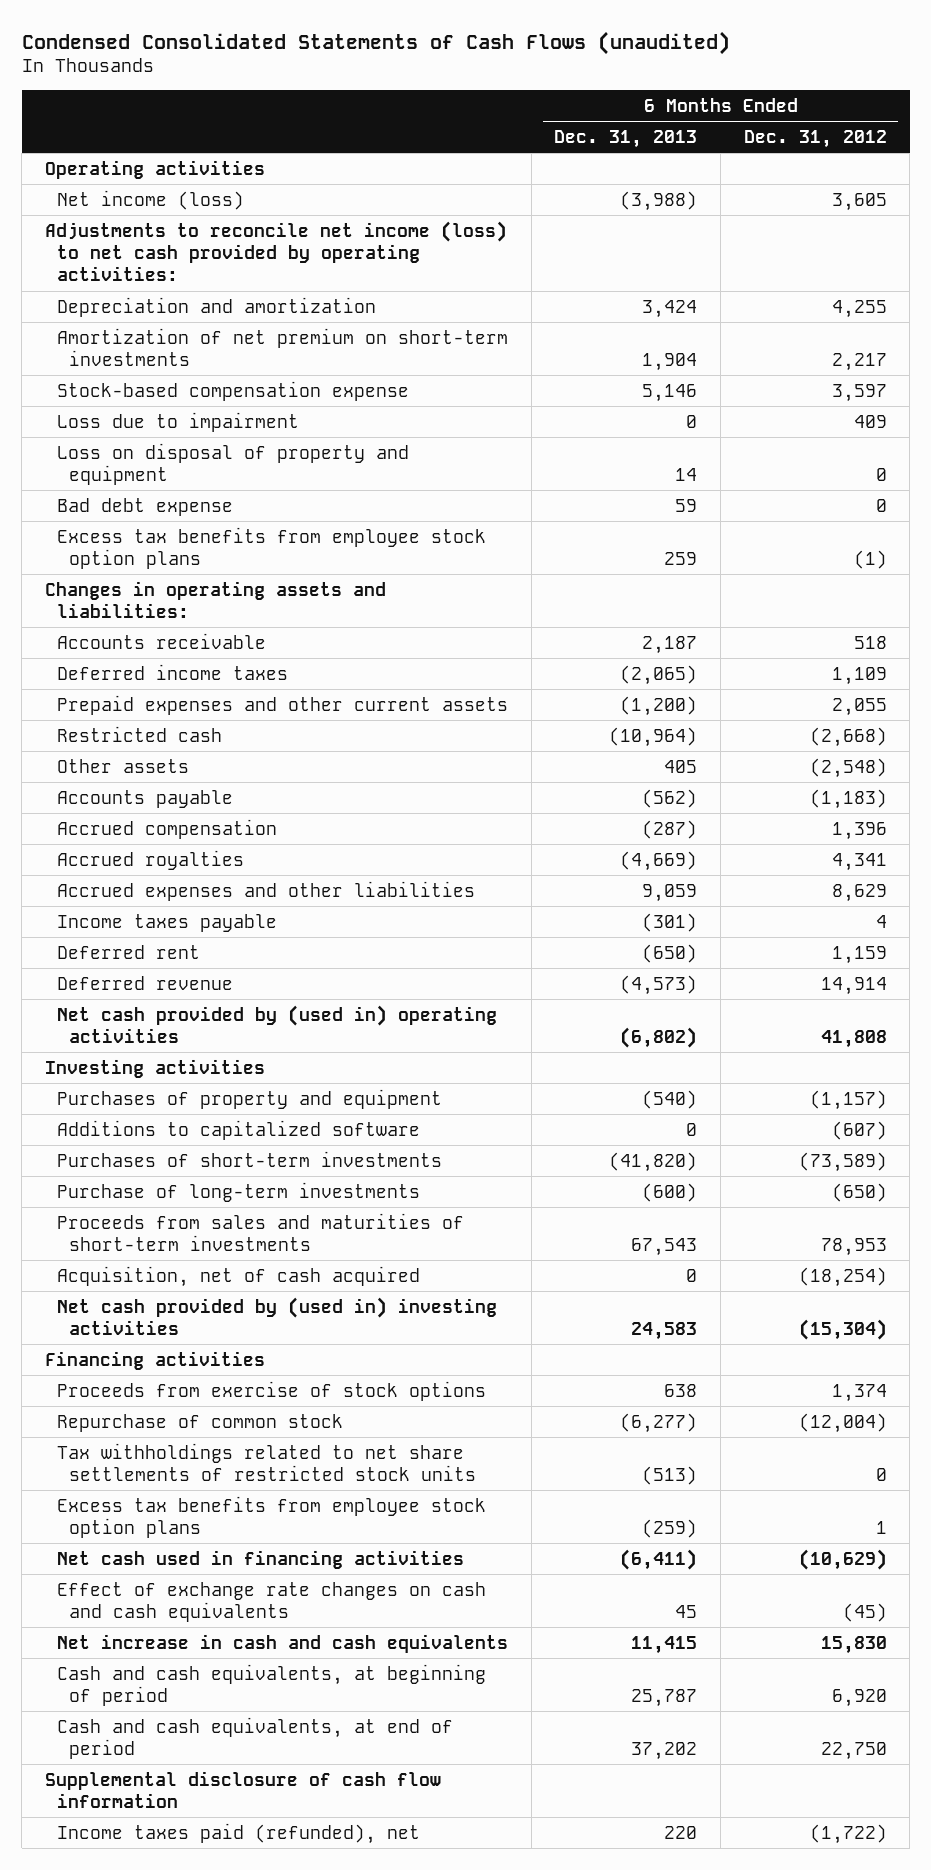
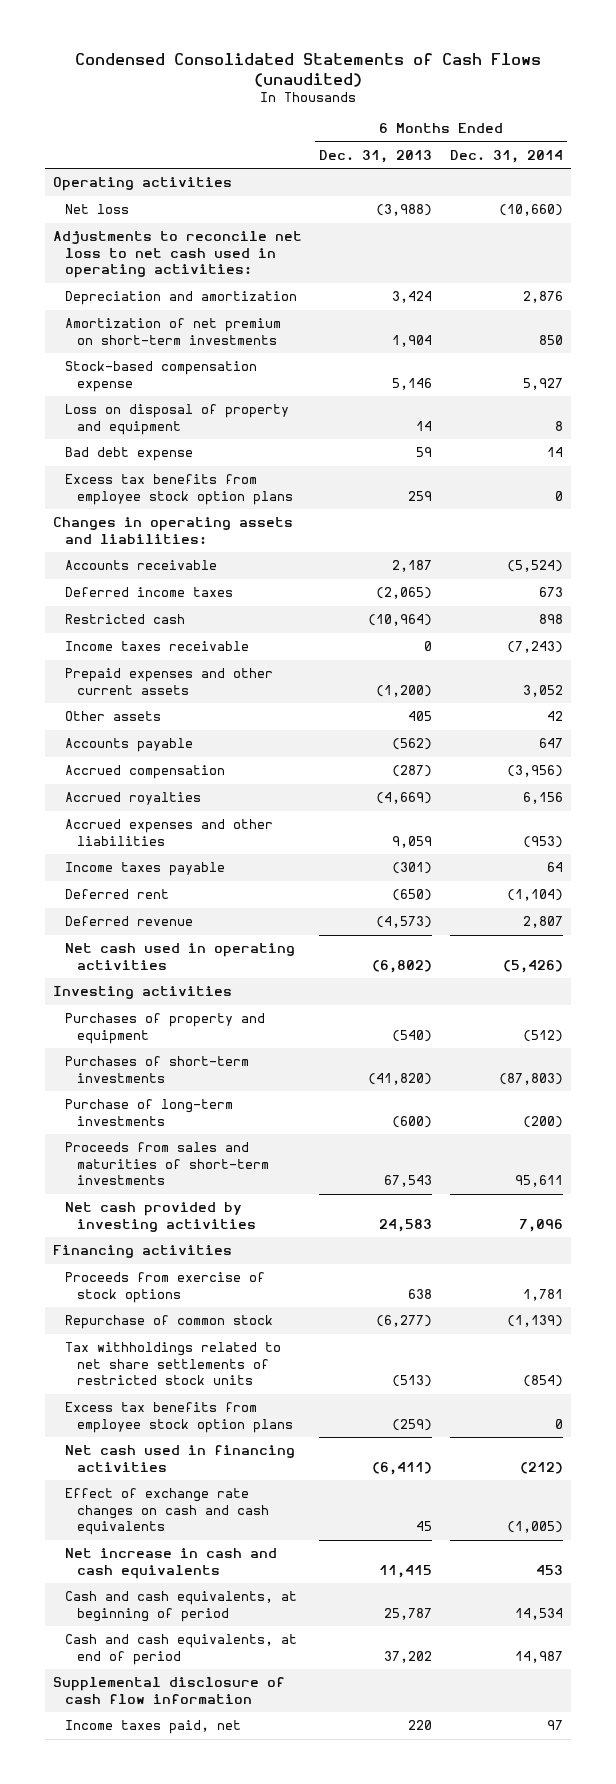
[743,129,887,148] Dec. 31, 2012 -> none
none -> [449,149,563,163] Dec. 31, 2014
[57,189,245,210] Net income (loss) -> [65,204,130,215] Net loss
[44,220,507,282] Adjustments to reconcile net income (loss) to net cash provided by operating activities: -> [53,231,303,279] Adjustments to reconcile net loss to net cash used in operating activities:
[57,411,300,432] Loss due to impairment -> none
none -> [65,641,250,652] Income taxes receivable
[57,694,509,715] Prepaid expenses and other current assets -> [65,668,274,695] Prepaid expenses and other current assets
[57,1004,498,1043] Net cash provided by (used in) operating activities -> [65,943,296,970] Net cash used in operating activities
[57,1119,421,1140] Additions to capitalized software -> none
[57,1265,421,1287] Acquisition, net of cash acquired -> none
[57,1296,498,1335] Net cash provided by (used in) investing activities -> [65,1202,257,1232] Net cash provided by investing activities
[57,1822,421,1844] Income taxes paid (refunded), net -> [65,1720,242,1735] Income taxes paid, net

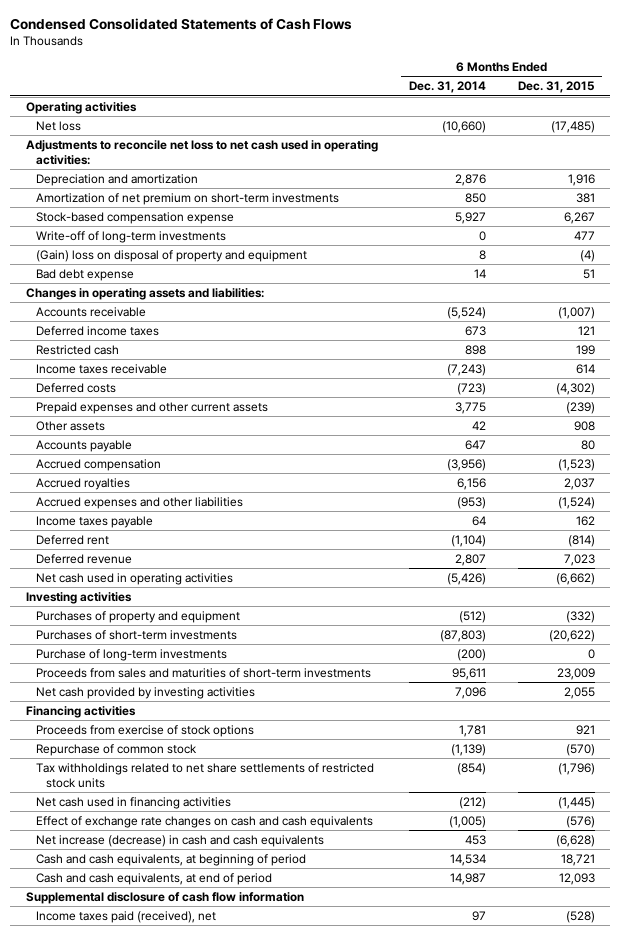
[74,52,541,87] Condensed Consolidated Statements of Cash Flows (unaudited) -> [10,17,353,30] Condensed Consolidated Statements of Cash Flows
[319,149,433,163] Dec. 31, 2013 -> none
none -> [517,81,595,94] Dec. 31, 2015
none -> [35,230,226,243] Write-off of long-term investments
[65,404,290,435] Loss on disposal of property and equipment -> [35,249,307,262] (Gain) loss on disposal of property and equipment
[65,474,294,505] Excess tax benefits from employee stock option plans -> none
none -> [35,382,116,393] Deferred costs
[522,684,563,697] 3,052 -> [455,401,487,414] 3,775
[65,1402,294,1433] Excess tax benefits from employee stock option plans -> none
[65,1548,278,1579] Net increase in cash and cash equivalents -> [35,834,324,847] Net increase (decrease) in cash and cash equivalents
[65,1720,242,1735] Income taxes paid, net -> [35,910,216,923] Income taxes paid (received), net

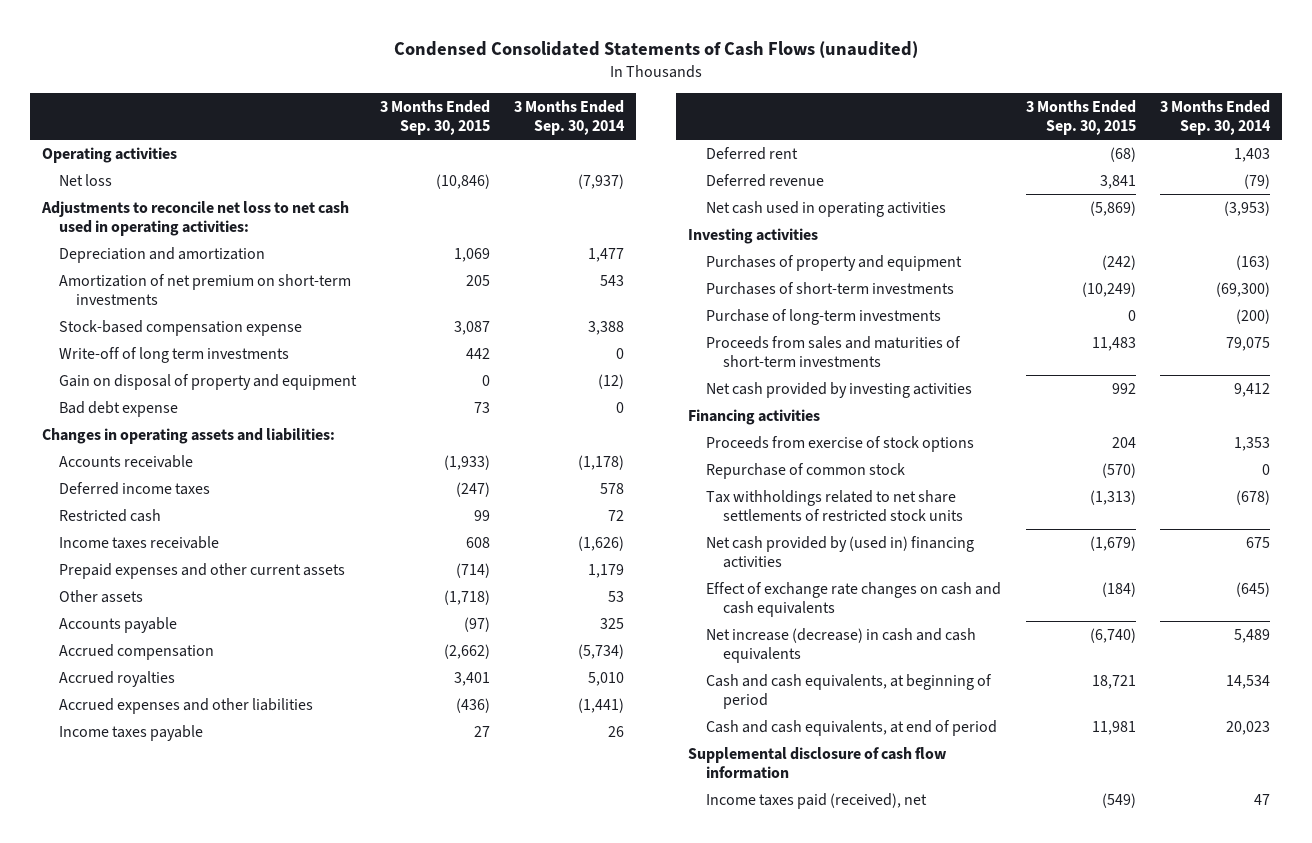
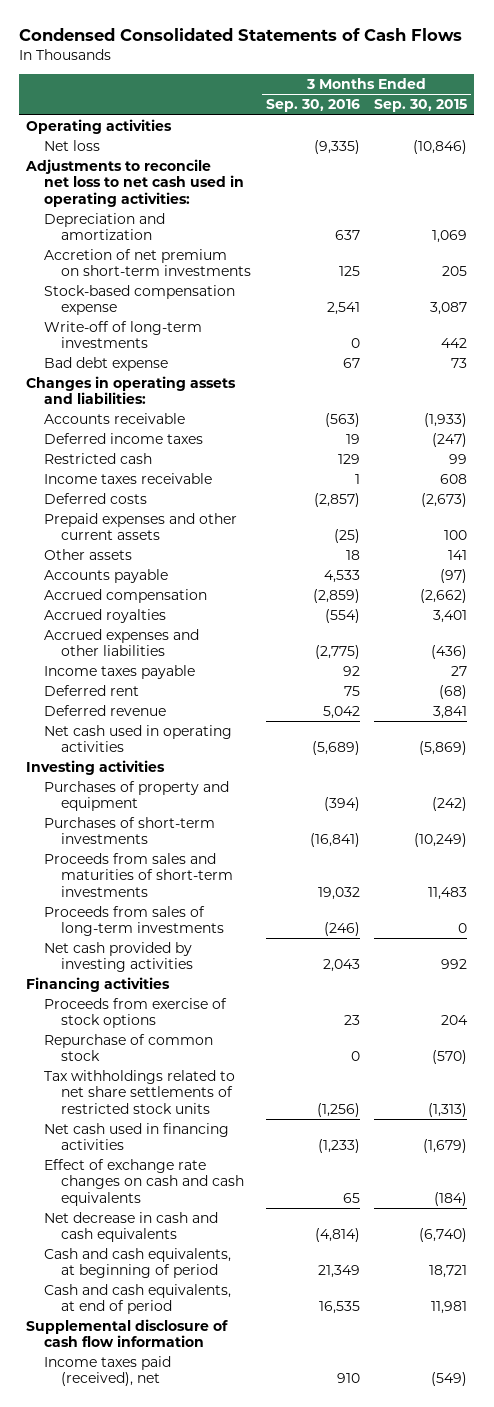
[394,40,919,58] Condensed Consolidated Statements of Cash Flows (unaudited) -> [19,28,463,42] Condensed Consolidated Statements of Cash Flows
[513,99,625,136] 3 Months Ended Sep. 30, 2014 -> none
none -> [265,99,360,113] Sep. 30, 2016
[58,273,351,306] Amortization of net premium on short-term investments -> [43,248,252,277] Accretion of net premium on short-term investments
[58,373,357,390] Gain on disposal of property and equipment -> none
[58,346,289,363] Write-off of long term investments -> [43,320,202,349] Write-off of long-term investments
none -> [43,492,147,504] Deferred costs
[455,562,490,578] (714) -> [444,530,468,541] 100
[443,589,490,605] (1,718) -> [448,549,468,560] 141
[705,308,941,325] Purchase of long-term investments -> none
none -> [43,905,225,937] Proceeds from sales of long-term investments
[705,535,974,569] Net cash provided by (used in) financing activities -> [43,1122,229,1151] Net cash used in financing activities
[705,627,976,664] Net increase (decrease) in cash and cash equivalents -> [43,1211,218,1243] Net decrease in cash and cash equivalents

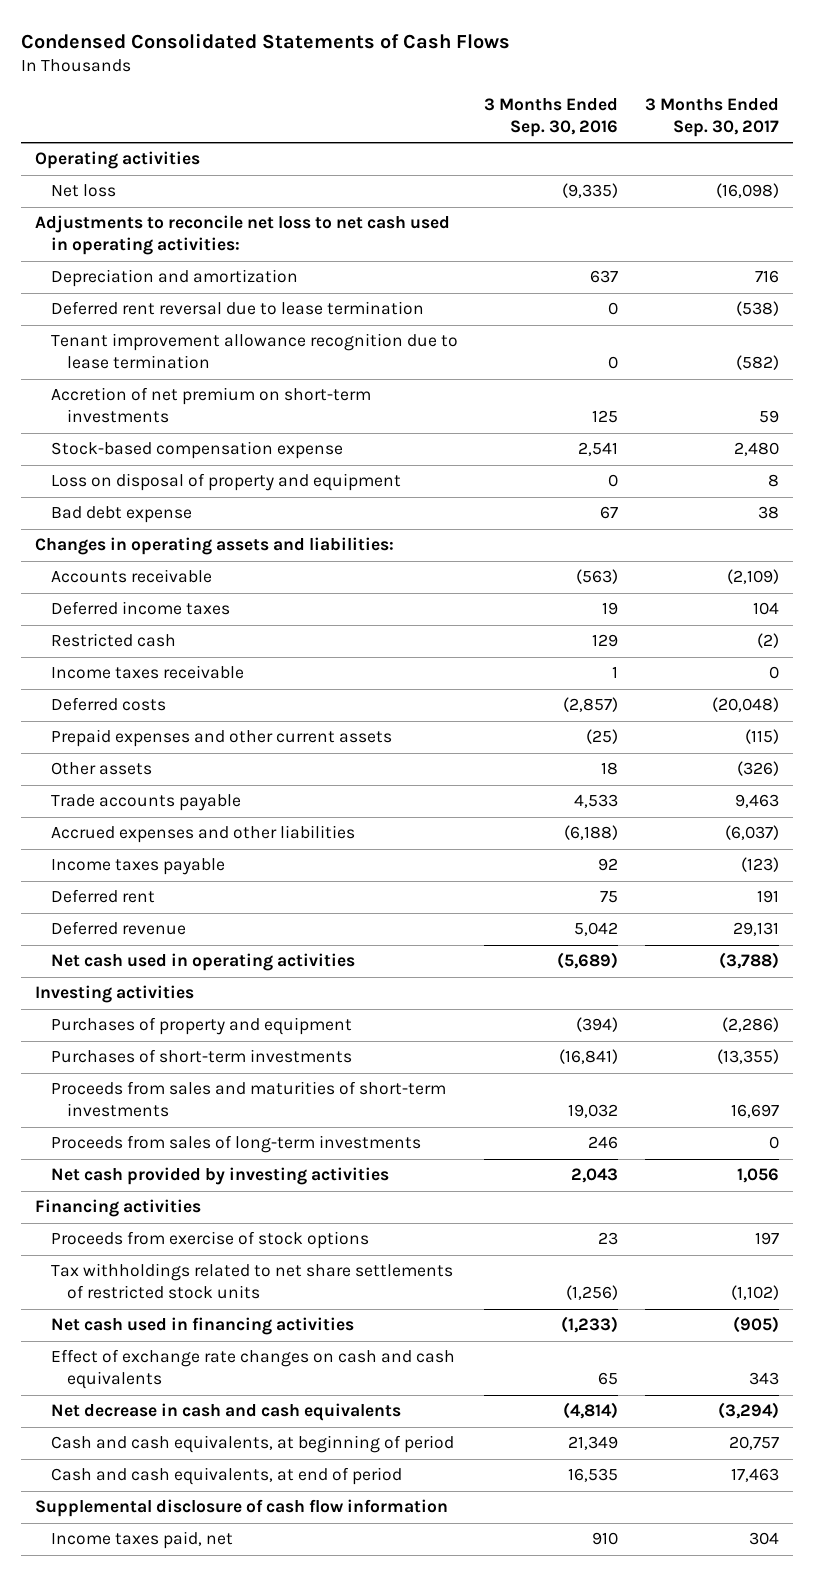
[374,99,468,113] Sep. 30, 2015 -> none
none -> [645,98,780,137] 3 Months Ended Sep. 30, 2017
none -> [50,301,424,316] Deferred rent reversal due to lease termination
none -> [50,333,458,370] Tenant improvement allowance recognition due to lease termination
[43,320,202,349] Write-off of long-term investments -> none
none -> [50,473,401,492] Loss on disposal of property and equipment
[43,588,207,603] Accrued compensation -> none
[43,608,166,623] Accrued royalties -> none
[43,568,168,583] Accounts payable -> [50,794,241,812] Trade accounts payable
[314,645,360,660] (2,775) -> [564,825,619,841] (6,188)
[323,922,360,937] (246) -> [588,1136,619,1150] 246
[43,1033,213,1062] Repurchase of common stock -> none
[43,1355,171,1387] Income taxes paid (received), net -> [50,1531,233,1550] Income taxes paid, net

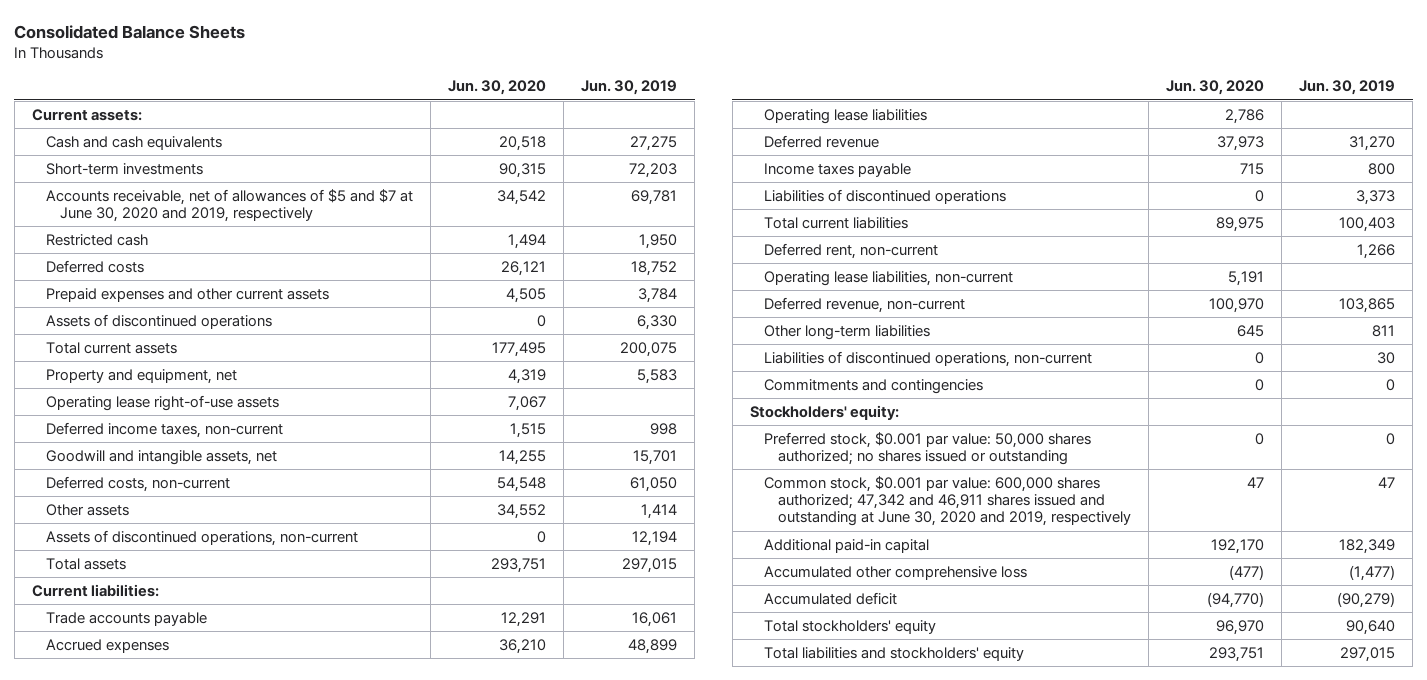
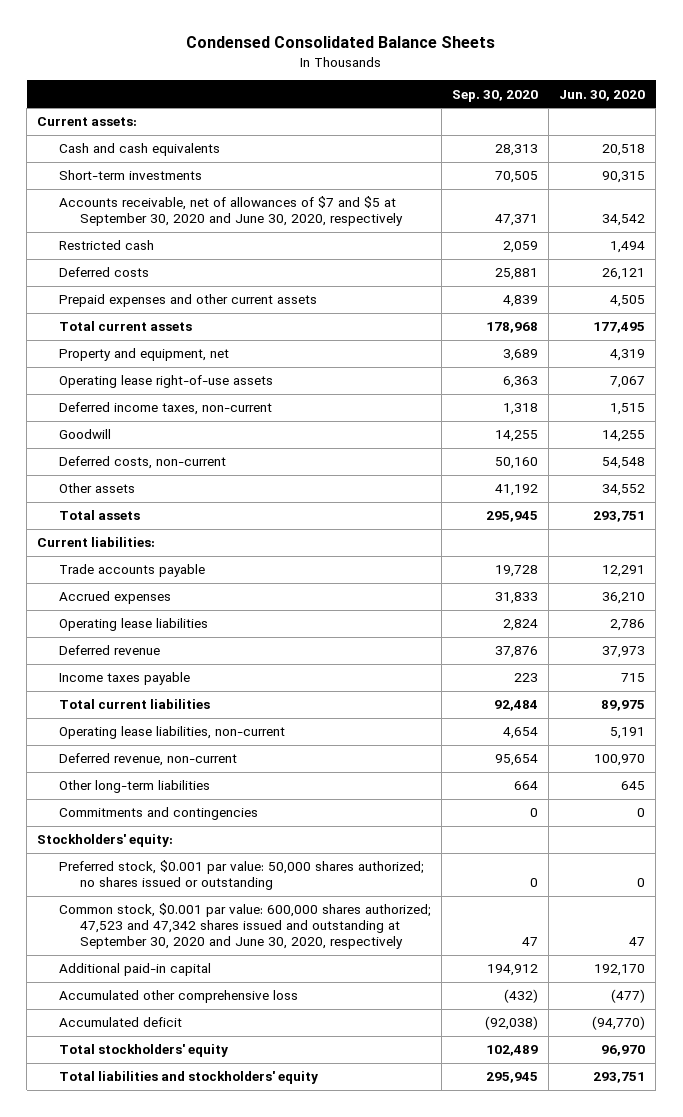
[14,24,246,39] Consolidated Balance Sheets -> [186,36,496,49] Condensed Consolidated Balance Sheets
[581,80,678,96] Jun. 30, 2019 -> none
none -> [451,89,538,102] Sep. 30, 2020
[45,188,413,223] Accounts receivable, net of allowances of $5 and $7 at June 30, 2020 and 2019, respectively -> [58,196,403,227] Accounts receivable, net of allowances of $7 and $5 at September 30, 2020 and June 30, 2020, respectively
[45,313,272,329] Assets of discontinued operations -> none
[45,449,277,465] Goodwill and intangible assets, net -> [58,429,111,440] Goodwill
[45,529,358,546] Assets of discontinued operations, non-current -> none
[763,188,1006,204] Liabilities of discontinued operations -> none
[763,242,938,259] Deferred rent, non-current -> none
[763,350,1092,367] Liabilities of discontinued operations, non-current -> none
[763,475,1131,527] Common stock, $0.001 par value: 600,000 shares authorized; 47,342 and 46,911 shares issued and outstanding at June 30, 2020 and 2019, respectively -> [58,903,431,950] Common stock, $0.001 par value: 600,000 shares authorized; 47,523 and 47,342 shares issued and outstanding at September 30, 2020 and June 30, 2020, respectively

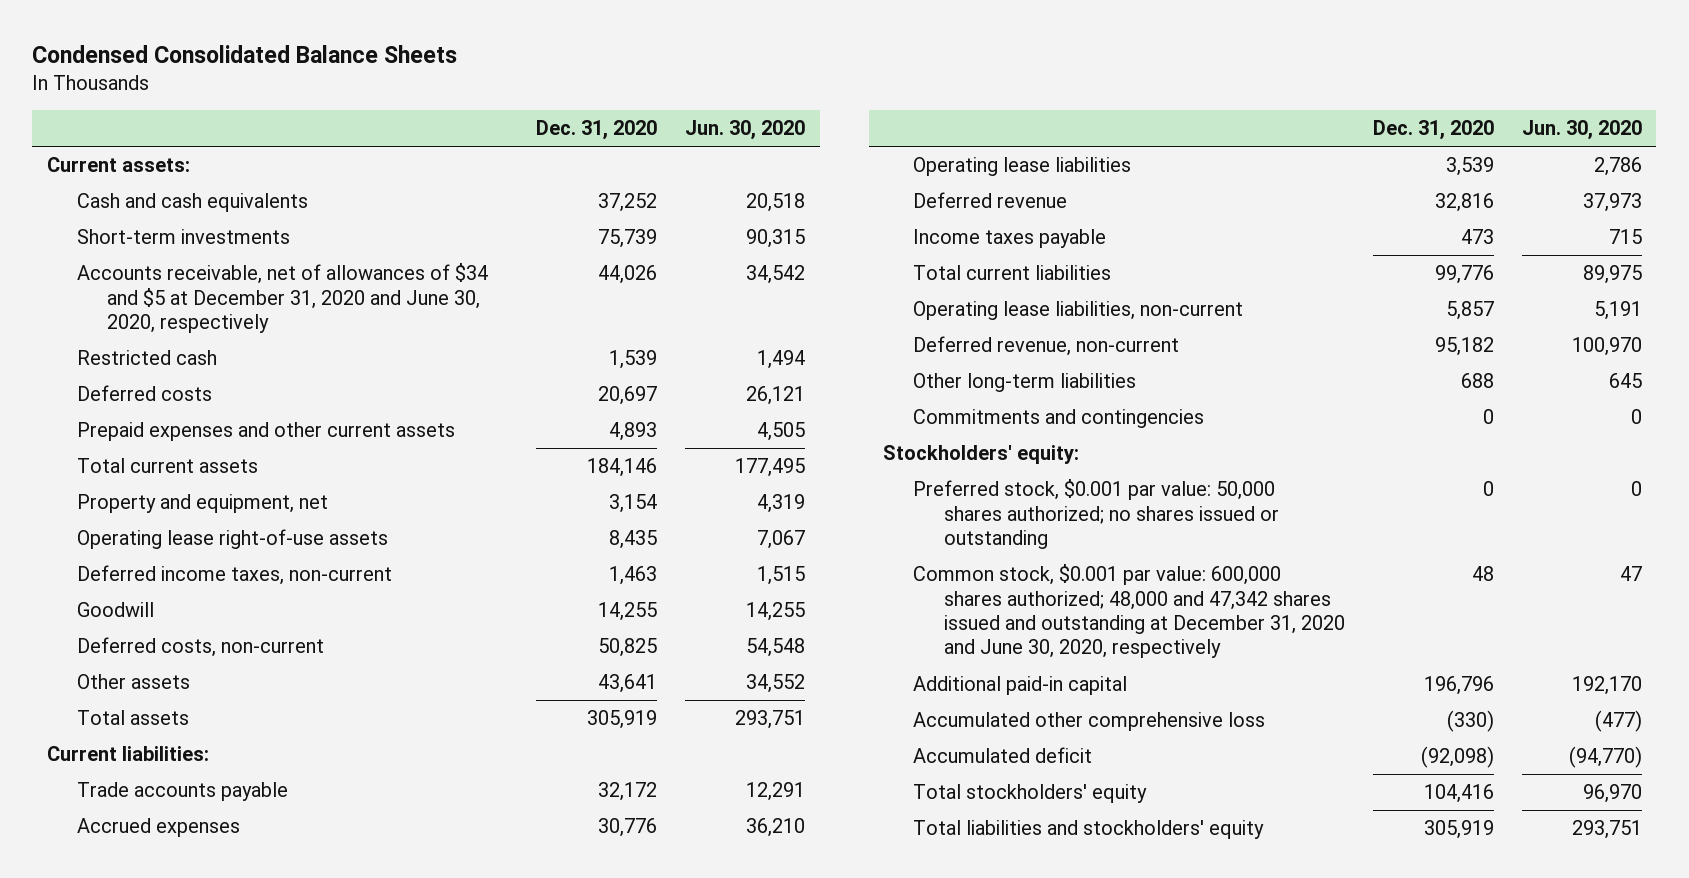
[451,89,538,102] Sep. 30, 2020 -> none
none -> [536,119,658,140] Dec. 31, 2020
[58,196,403,227] Accounts receivable, net of allowances of $7 and $5 at September 30, 2020 and June 30, 2020, respectively -> [76,263,488,334] Accounts receivable, net of allowances of $34 and $5 at December 31, 2020 and June 30, 2020, respectively
[58,903,431,950] Common stock, $0.001 par value: 600,000 shares authorized; 47,523 and 47,342 shares issued and outstanding at September 30, 2020 and June 30, 2020, respectively -> [913,564,1345,659] Common stock, $0.001 par value: 600,000 shares authorized; 48,000 and 47,342 shares issued and outstanding at December 31, 2020 and June 30, 2020, respectively

